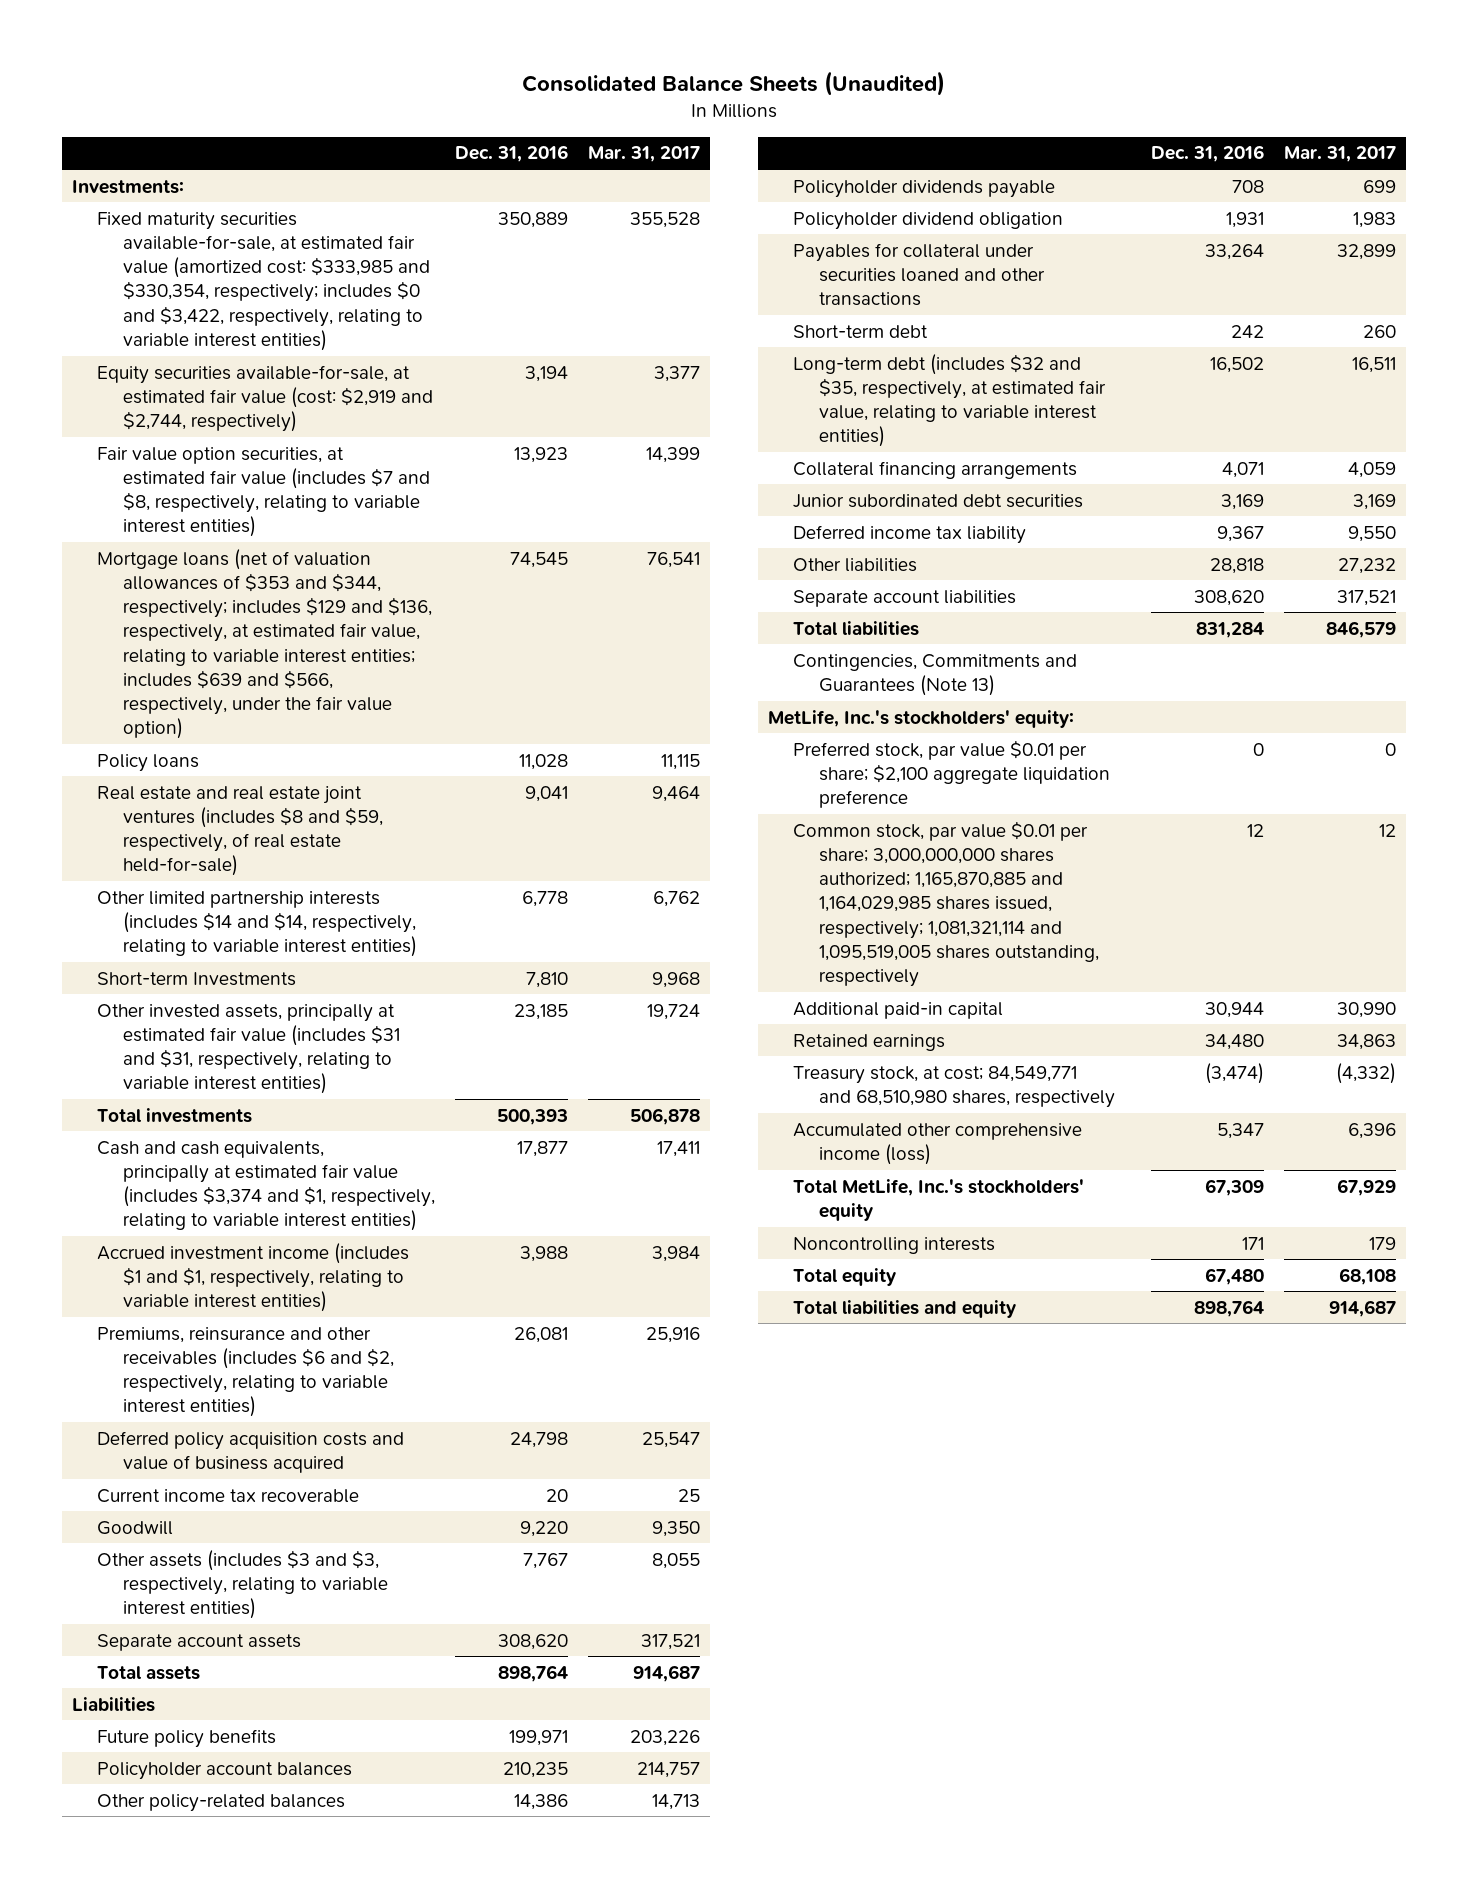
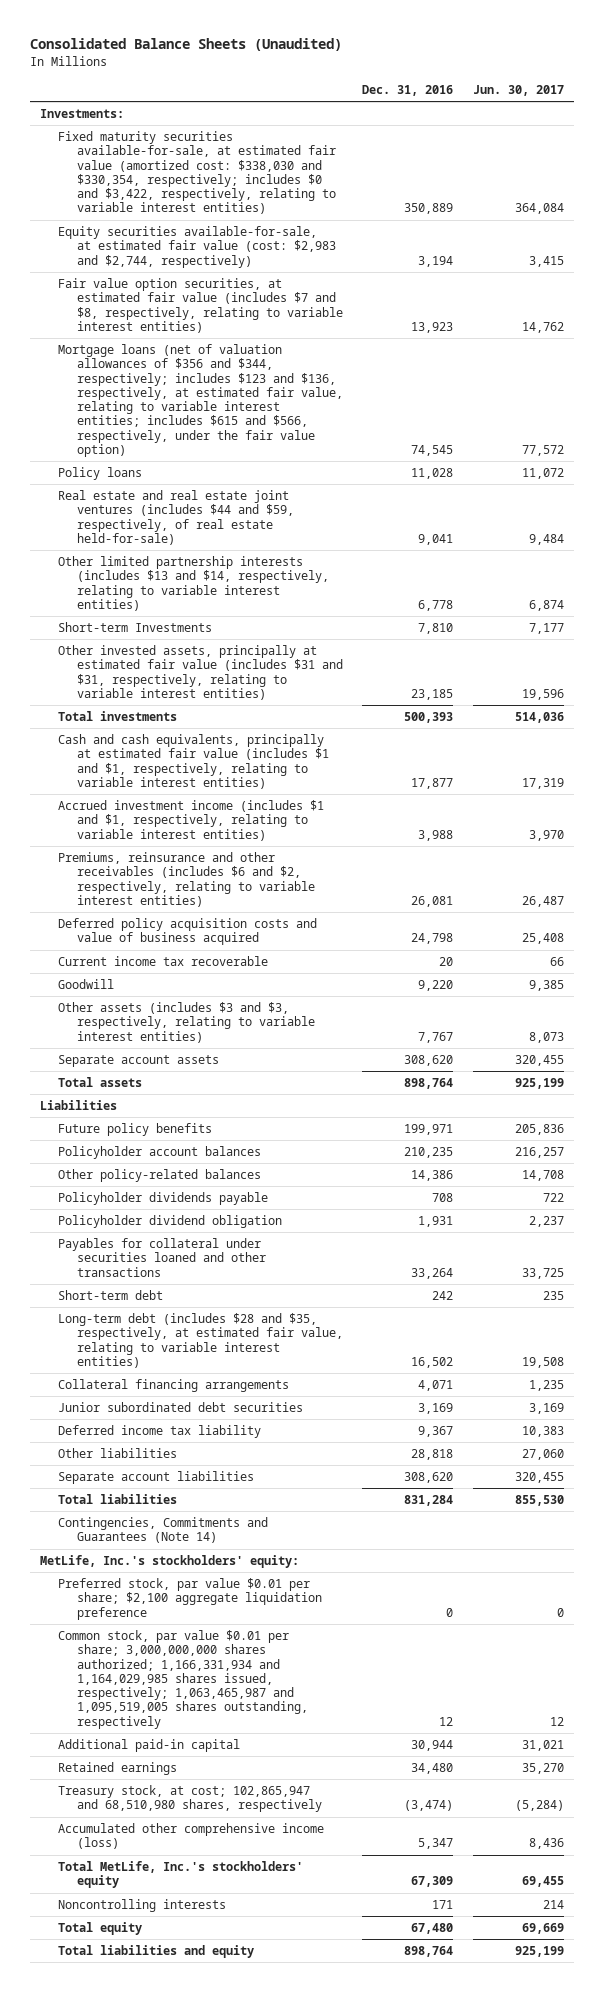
[587,146,700,163] Mar. 31, 2017 -> none
none -> [473,85,565,97] Jun. 30, 2017
[97,211,430,351] Fixed maturity securities available-for-sale, at estimated fair value (amortized cost: $333,985 and $330,354, respectively; includes $0 and $3,422, respectively, relating to variable interest entities) -> [58,131,336,215] Fixed maturity securities available-for-sale, at estimated fair value (amortized cost: $338,030 and $330,354, respectively; includes $0 and $3,422, respectively, relating to variable interest entities)
[97,364,433,433] Equity securities available-for-sale, at estimated fair value (cost: $2,919 and $2,744, respectively) -> [58,226,336,268] Equity securities available-for-sale, at estimated fair value (cost: $2,983 and $2,744, respectively)
[97,548,432,740] Mortgage loans (net of valuation allowances of $353 and $344, respectively; includes $129 and $136, respectively, at estimated fair value, relating to variable interest entities; includes $639 and $566, respectively, under the fair value option) -> [58,344,343,458] Mortgage loans (net of valuation allowances of $356 and $344, respectively; includes $123 and $136, respectively, at estimated fair value, relating to variable interest entities; includes $615 and $566, respectively, under the fair value option)
[97,785,383,877] Real estate and real estate joint ventures (includes $8 and $59, respectively, of real estate held-for-sale) -> [58,490,294,545] Real estate and real estate joint ventures (includes $44 and $59, respectively, of real estate held-for-sale)
[97,890,417,958] Other limited partnership interests (includes $14 and $14, respectively, relating to variable interest entities) -> [58,556,329,611] Other limited partnership interests (includes $13 and $14, respectively, relating to variable interest entities)
[97,1140,435,1232] Cash and cash equivalents, principally at estimated fair value (includes $3,374 and $1, respectively, relating to variable interest entities) -> [58,734,329,789] Cash and cash equivalents, principally at estimated fair value (includes $1 and $1, respectively, relating to variable interest entities)
[793,353,1106,448] Long-term debt (includes $32 and $35, respectively, at estimated fair value, relating to variable interest entities) -> [58,1313,343,1368] Long-term debt (includes $28 and $35, respectively, at estimated fair value, relating to variable interest entities)
[793,653,1078,696] Contingencies, Commitments and Guarantees (Note 13) -> [58,1517,269,1544] Contingencies, Commitments and Guarantees (Note 14)
[793,820,1099,988] Common stock, par value $0.01 per share; 3,000,000,000 shares authorized; 1,165,870,885 and 1,164,029,985 shares issued, respectively; 1,081,321,114 and 1,095,519,005 shares outstanding, respectively -> [58,1630,308,1729] Common stock, par value $0.01 per share; 3,000,000,000 shares authorized; 1,166,331,934 and 1,164,029,985 shares issued, respectively; 1,063,465,987 and 1,095,519,005 shares outstanding, respectively
[793,1065,1115,1108] Treasury stock, at cost; 84,549,771 and 68,510,980 shares, respectively -> [58,1785,322,1813] Treasury stock, at cost; 102,865,947 and 68,510,980 shares, respectively

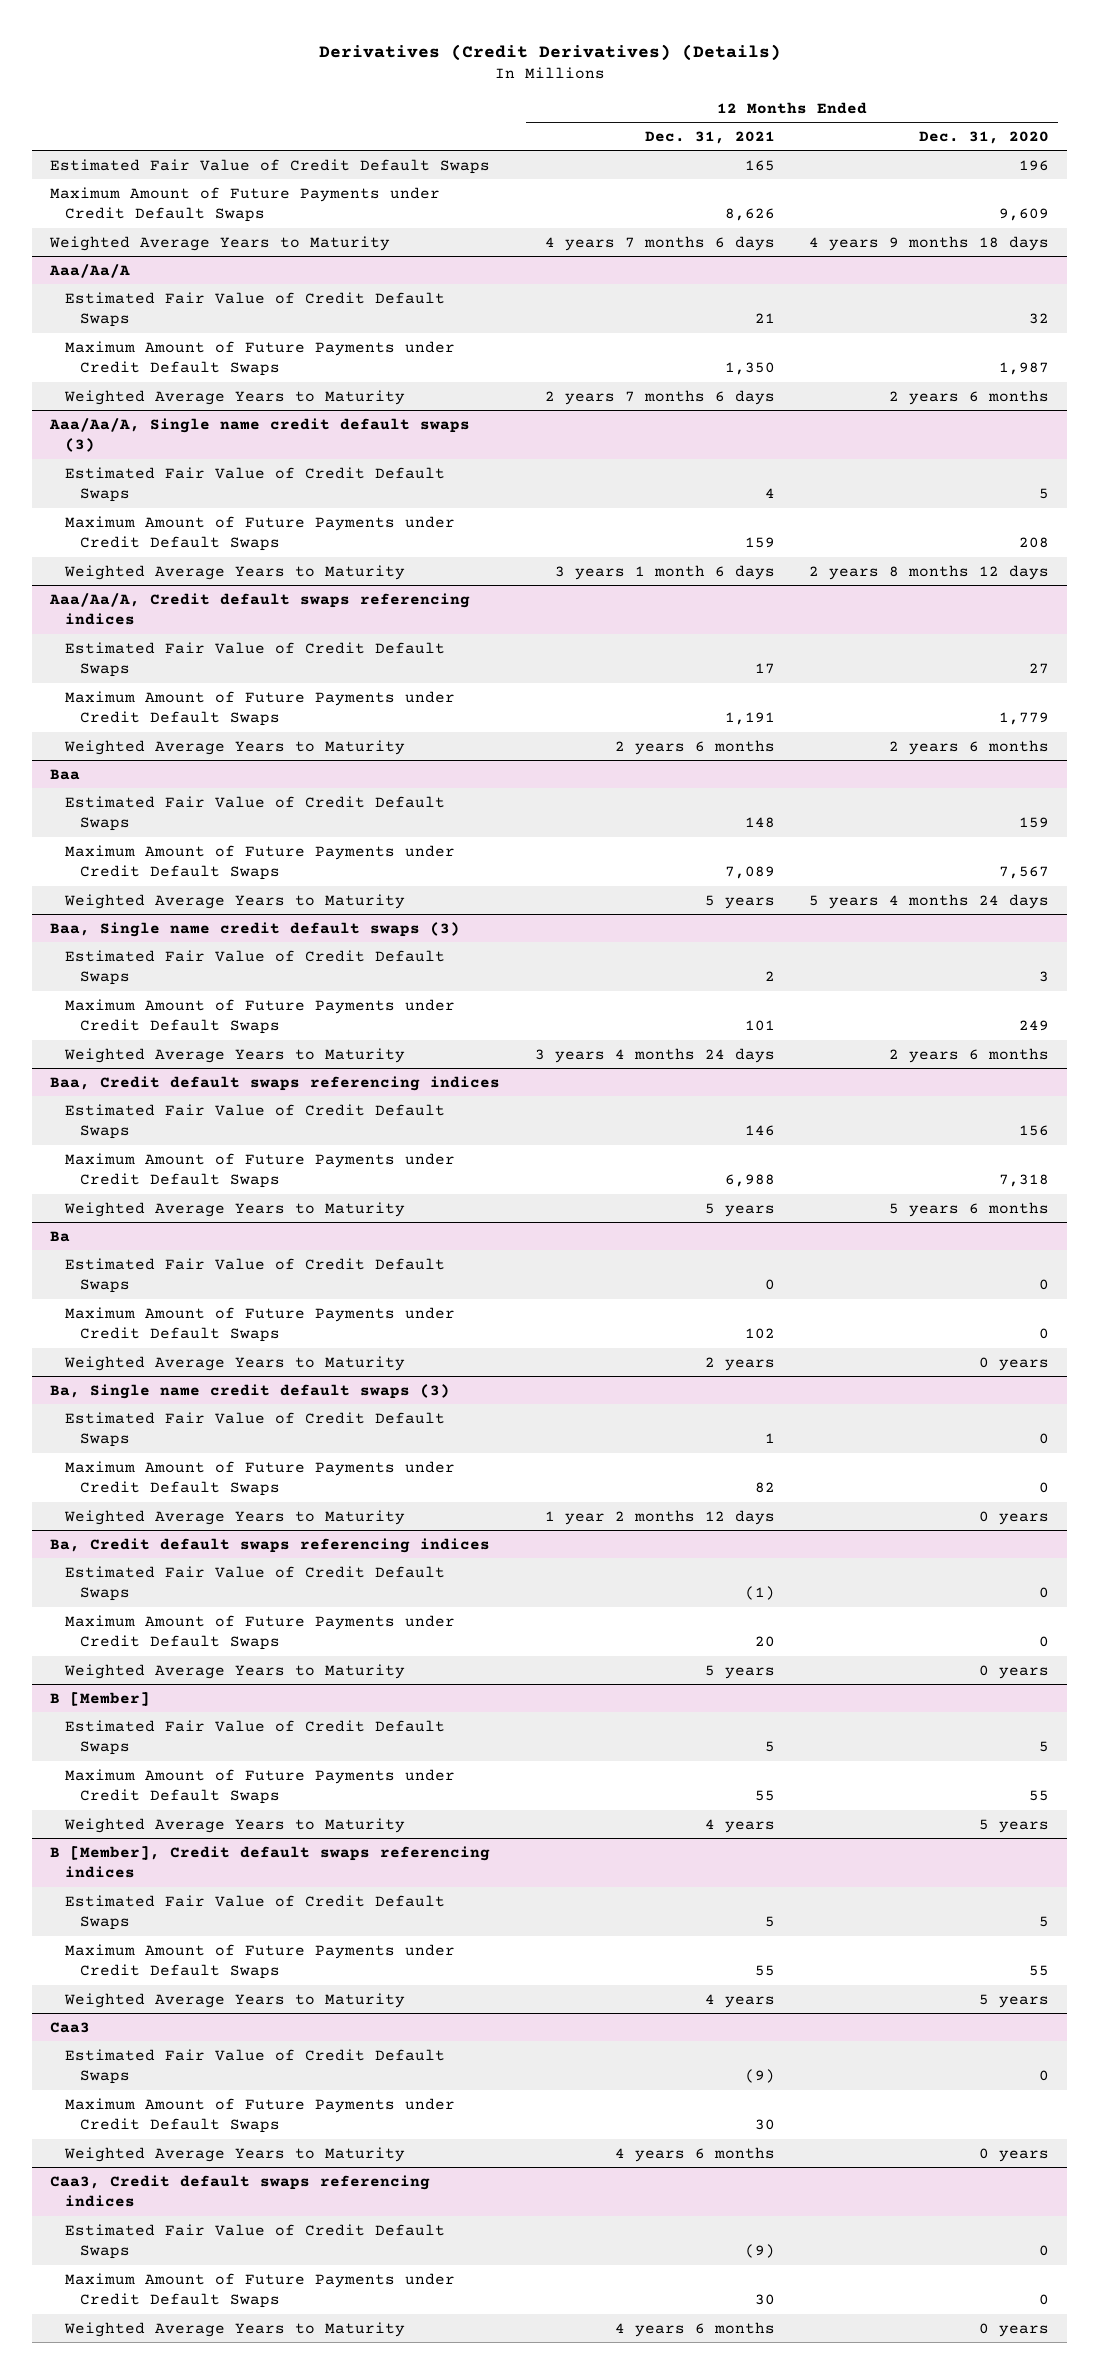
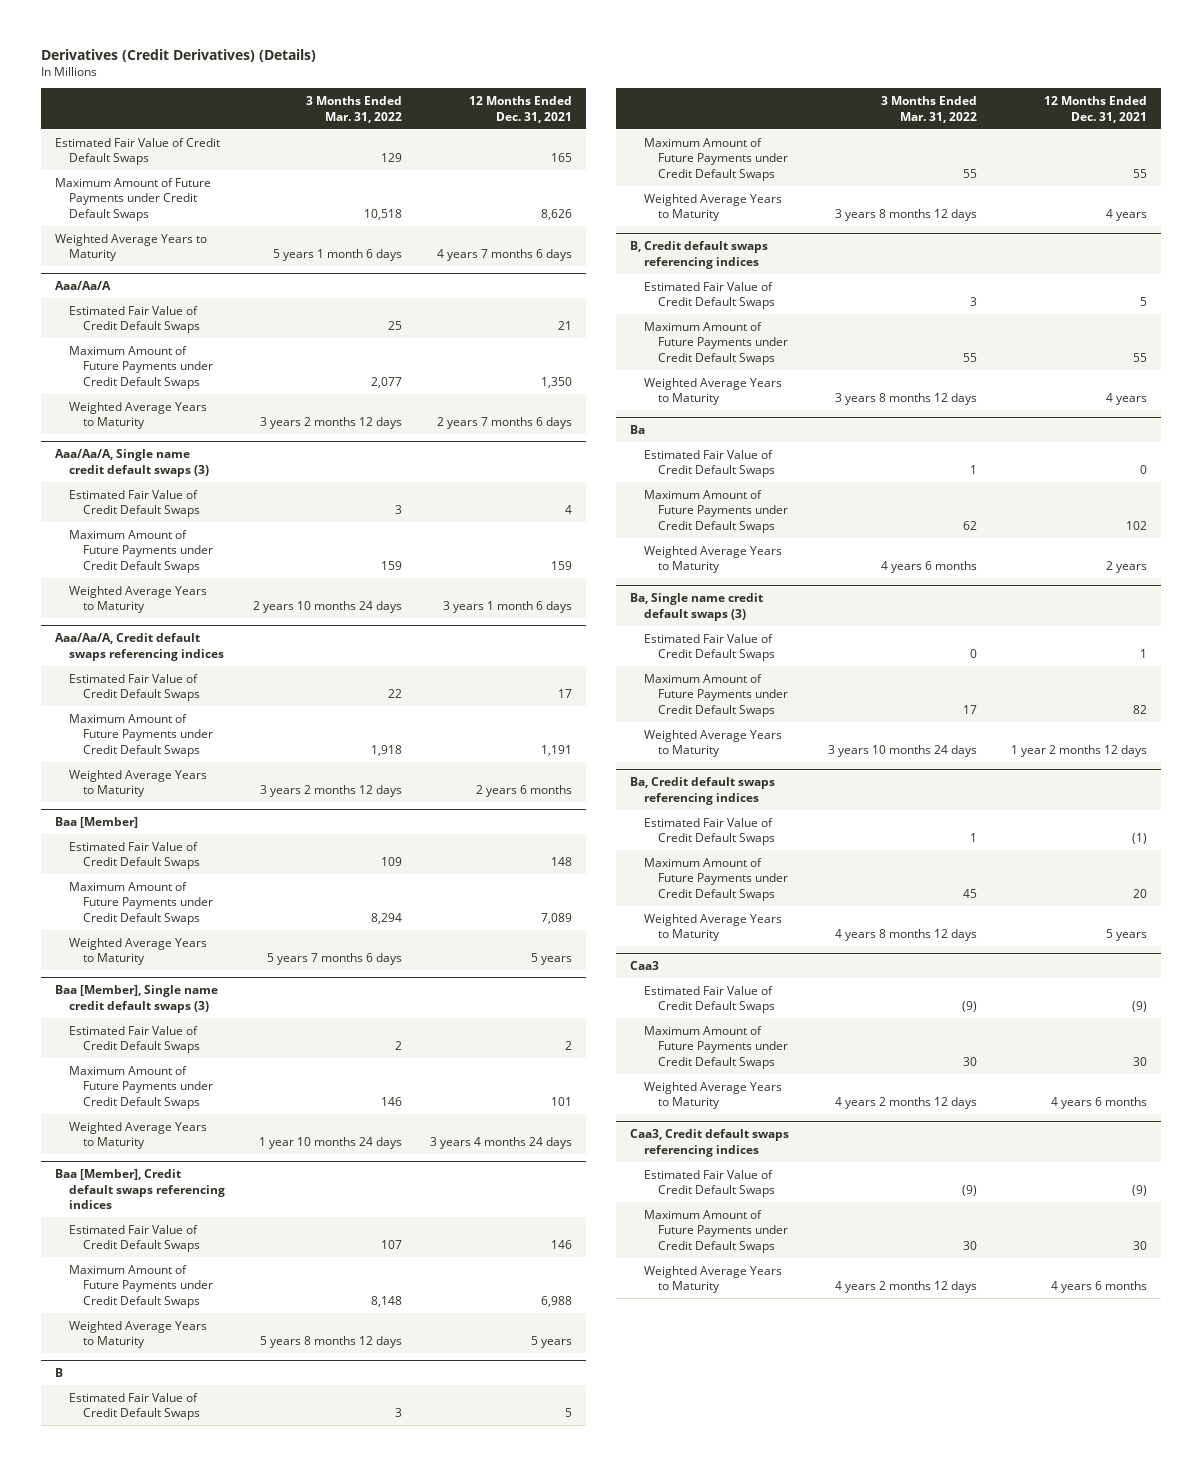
[919,130,1050,144] Dec. 31, 2020 -> none
none -> [305,95,402,123] 3 Months Ended Mar. 31, 2022
[49,768,80,780] Baa -> [55,817,139,829] Baa [Member]
[49,921,460,937] Baa, Single name credit default swaps (3) -> [55,985,219,1013] Baa [Member], Single name credit default swaps (3)
[49,1075,500,1091] Baa, Credit default swaps referencing indices -> [55,1169,226,1210] Baa [Member], Credit default swaps referencing indices
none -> [55,1368,64,1378] B
none -> [69,1392,200,1421] Estimated Fair Value of Credit Default Swaps
none -> [644,137,788,181] Maximum Amount of Future Payments under Credit Default Swaps
none -> [644,193,783,222] Weighted Average Years to Maturity
none -> [630,241,769,269] B, Credit default swaps referencing indices
none -> [644,281,775,310] Estimated Fair Value of Credit Default Swaps
none -> [644,321,788,365] Maximum Amount of Future Payments under Credit Default Swaps
none -> [644,377,783,406] Weighted Average Years to Maturity
[49,1691,150,1706] B [Member] -> none
[64,1719,445,1756] Estimated Fair Value of Credit Default Swaps -> none
[64,1768,455,1805] Maximum Amount of Future Payments under Credit Default Swaps -> none
[63,1817,405,1833] Weighted Average Years to Maturity -> none
[49,1845,490,1879] B [Member], Credit default swaps referencing indices -> none
[64,1894,445,1931] Estimated Fair Value of Credit Default Swaps -> none
[64,1943,455,1980] Maximum Amount of Future Payments under Credit Default Swaps -> none
[63,1992,405,2008] Weighted Average Years to Maturity -> none

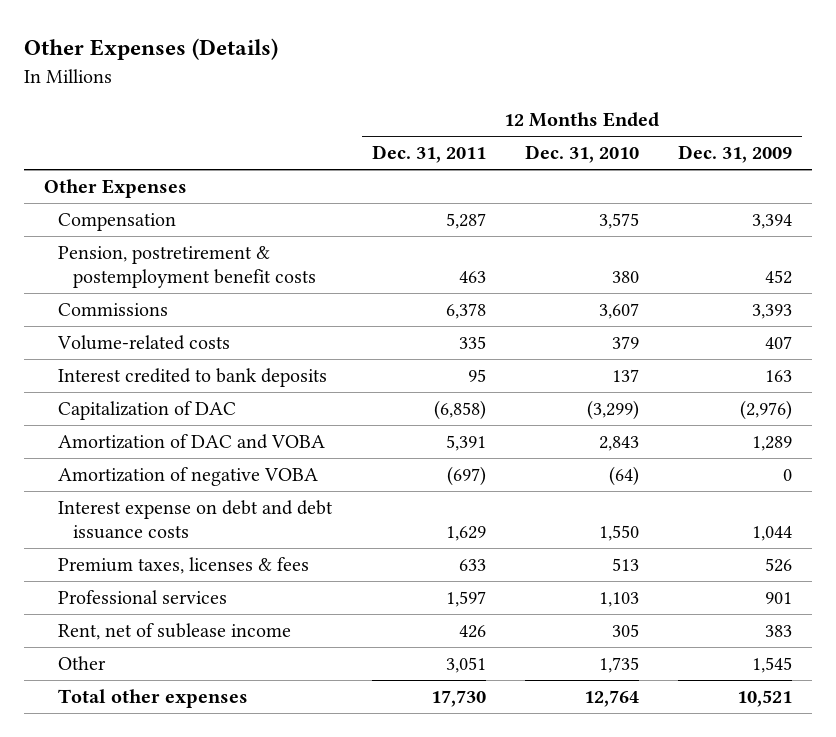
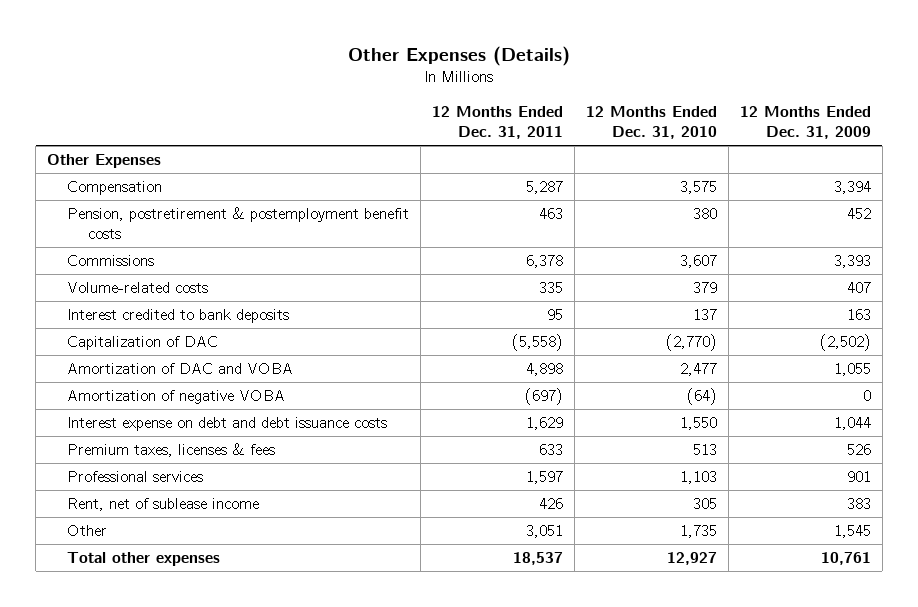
[433,400,486,421] (6,858) -> [512,334,564,352] (5,558)
[587,400,640,421] (3,299) -> [666,334,718,352] (2,770)
[740,400,793,421] (2,976) -> [819,334,871,352] (2,502)
[445,435,486,452] 5,391 -> [526,363,564,377] 4,898
[599,436,640,452] 2,843 -> [680,363,718,377] 2,477
[752,436,793,452] 1,289 -> [833,363,871,377] 1,055
[430,690,486,708] 17,730 -> [513,552,564,566] 18,537
[584,690,640,708] 12,764 -> [667,552,718,566] 12,927
[737,690,793,708] 10,521 -> [820,552,871,566] 10,761

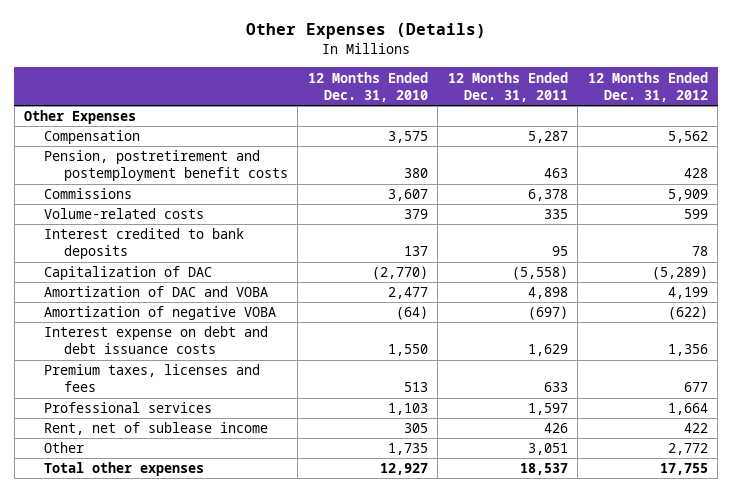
[739,106,871,139] 12 Months Ended Dec. 31, 2009 -> none
none -> [587,71,708,102] 12 Months Ended Dec. 31, 2012
[67,207,410,239] Pension, postretirement & postemployment benefit costs -> [43,150,288,182] Pension, postretirement and postemployment benefit costs
[67,443,276,458] Premium taxes, licenses & fees -> [43,364,260,393] Premium taxes, licenses and fees

